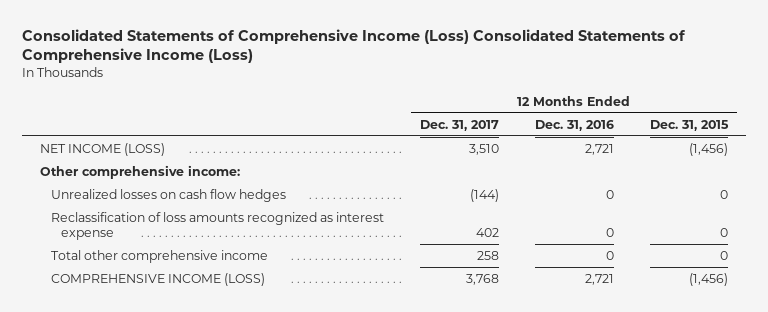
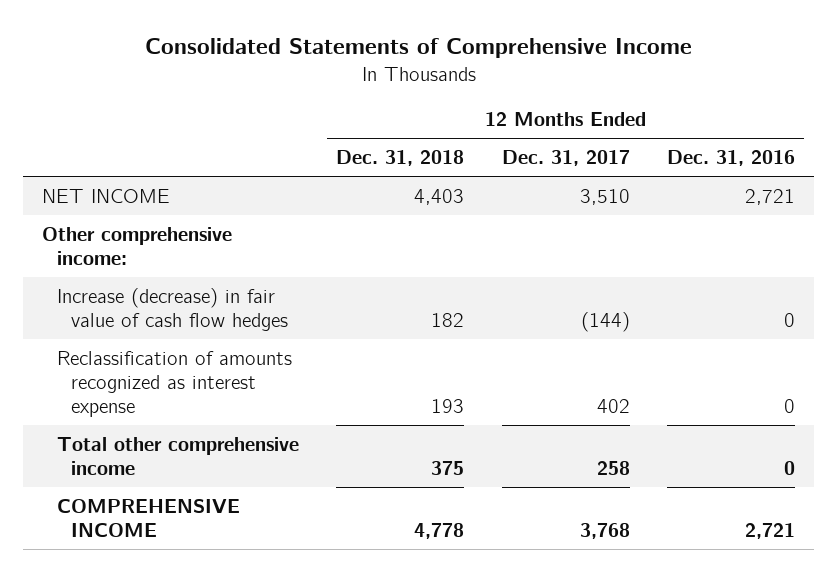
[21,29,686,64] Consolidated Statements of Comprehensive Income (Loss) Consolidated Statements of Comprehensive Income (Loss) -> [144,37,692,58] Consolidated Statements of Comprehensive Income
[650,119,730,131] Dec. 31, 2015 -> none
none -> [336,150,465,167] Dec. 31, 2018
[39,142,165,156] NET INCOME (LOSS) -> [41,188,170,203] NET INCOME
[50,188,286,202] Unrealized losses on cash flow hedges -> [56,287,289,331] Increase (decrease) in fair value of cash flow hedges
[50,211,384,240] Reclassification of loss amounts recognized as interest expense -> [56,350,292,417] Reclassification of amounts recognized as interest expense
[50,272,265,286] COMPREHENSIVE INCOME (LOSS) -> [56,498,240,537] COMPREHENSIVE INCOME

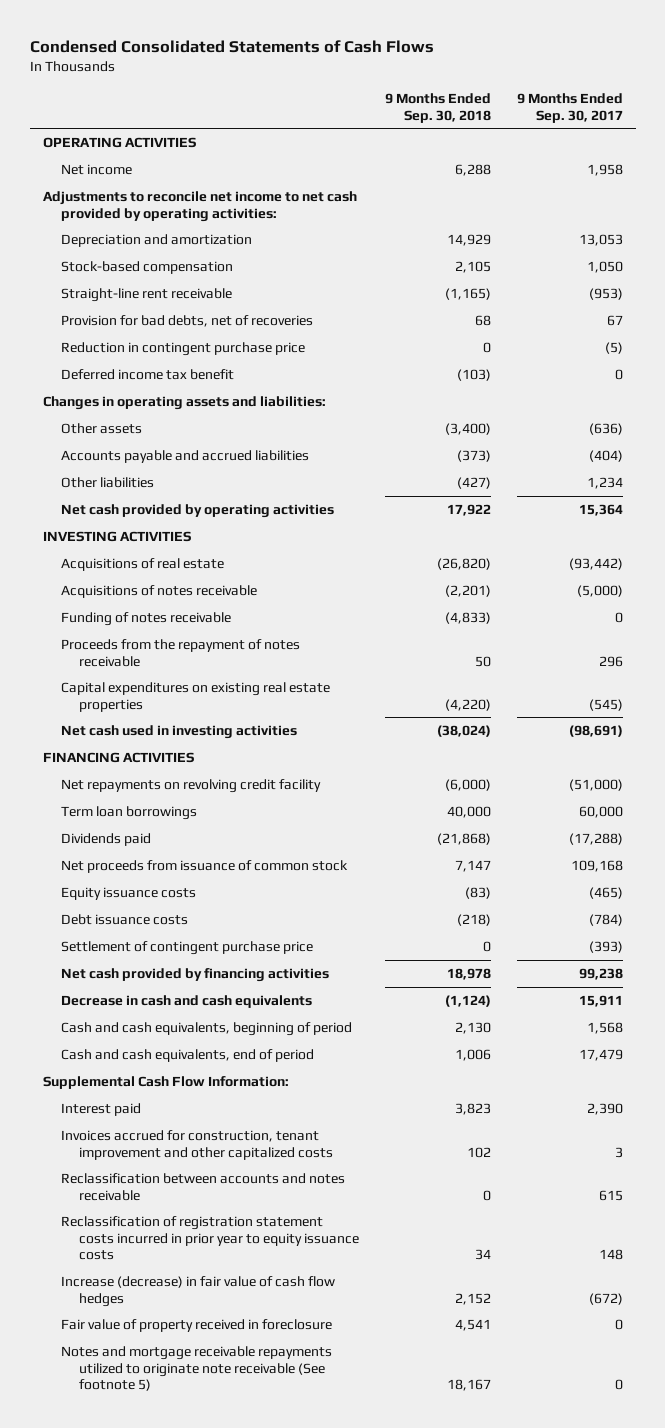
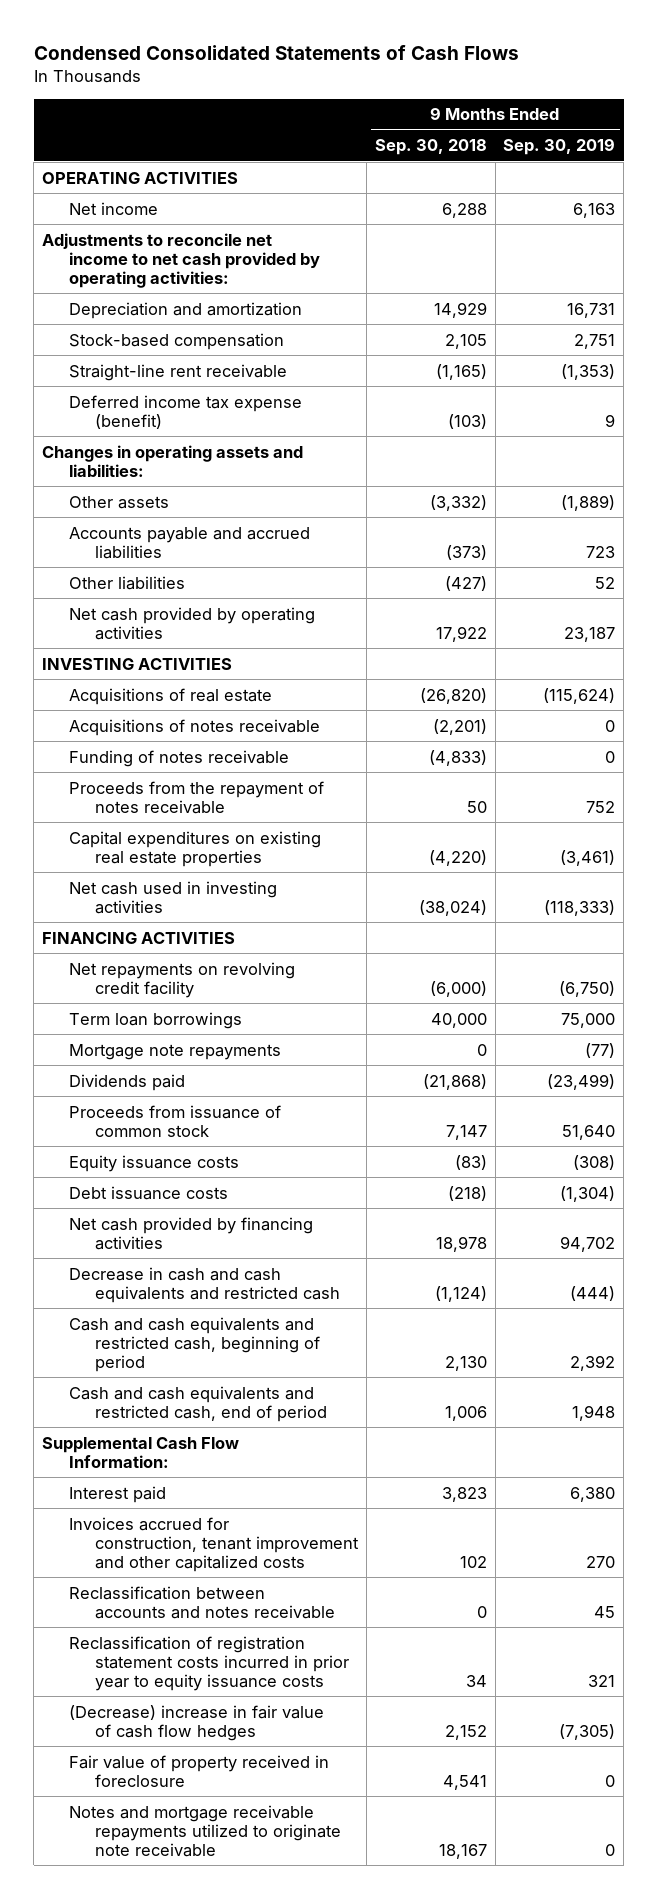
[516,92,623,123] 9 Months Ended Sep. 30, 2017 -> none
none -> [503,138,616,156] Sep. 30, 2019
[60,314,313,327] Provision for bad debts, net of recoveries -> none
[60,341,305,356] Reduction in contingent purchase price -> none
[60,368,234,380] Deferred income tax benefit -> [68,394,302,429] Deferred income tax expense (benefit)
[444,422,491,435] (3,400) -> [429,494,487,511] (3,332)
none -> [68,1043,281,1060] Mortgage note repayments
[60,859,348,873] Net proceeds from issuance of common stock -> [68,1104,281,1137] Proceeds from issuance of common stock
[60,940,313,955] Settlement of contingent purchase price -> none
[60,994,312,1008] Decrease in cash and cash equivalents -> [68,1266,340,1303] Decrease in cash and cash equivalents and restricted cash
[60,1021,352,1036] Cash and cash equivalents, beginning of period -> [68,1316,320,1372] Cash and cash equivalents and restricted cash, beginning of period
[60,1048,314,1062] Cash and cash equivalents, end of period -> [68,1385,327,1422] Cash and cash equivalents and restricted cash, end of period
[60,1275,335,1307] Increase (decrease) in fair value of cash flow hedges -> [68,1704,324,1741] (Decrease) increase in fair value of cash flow hedges
[60,1345,332,1392] Notes and mortgage receivable repayments utilized to originate note receivable (See footnote 5) -> [68,1804,341,1857] Notes and mortgage receivable repayments utilized to originate note receivable

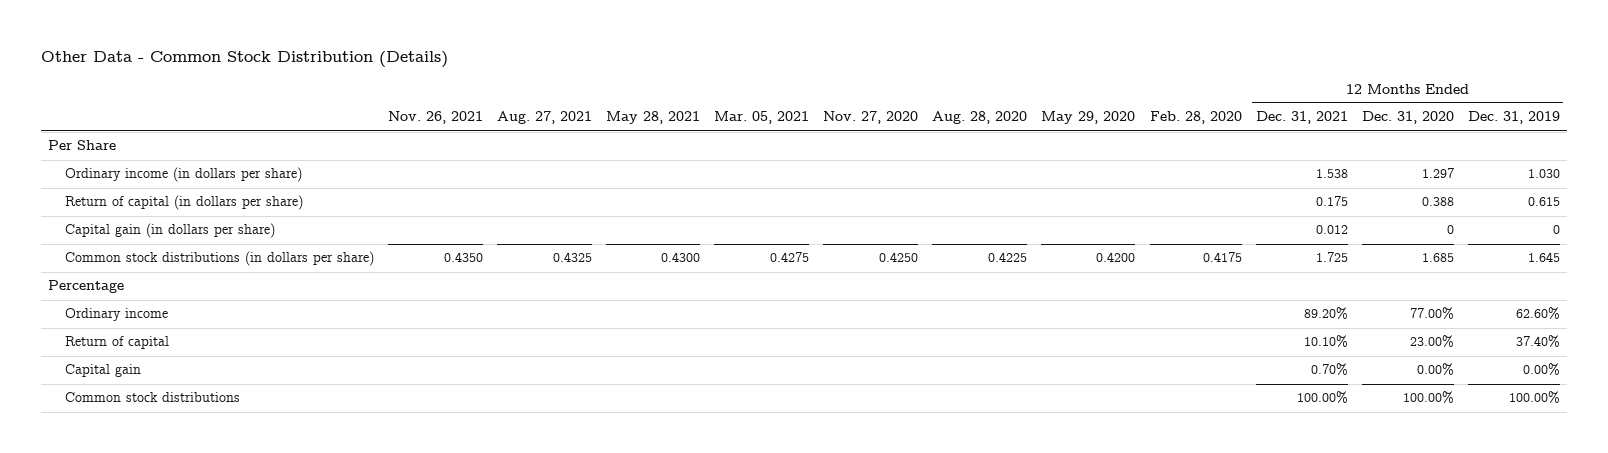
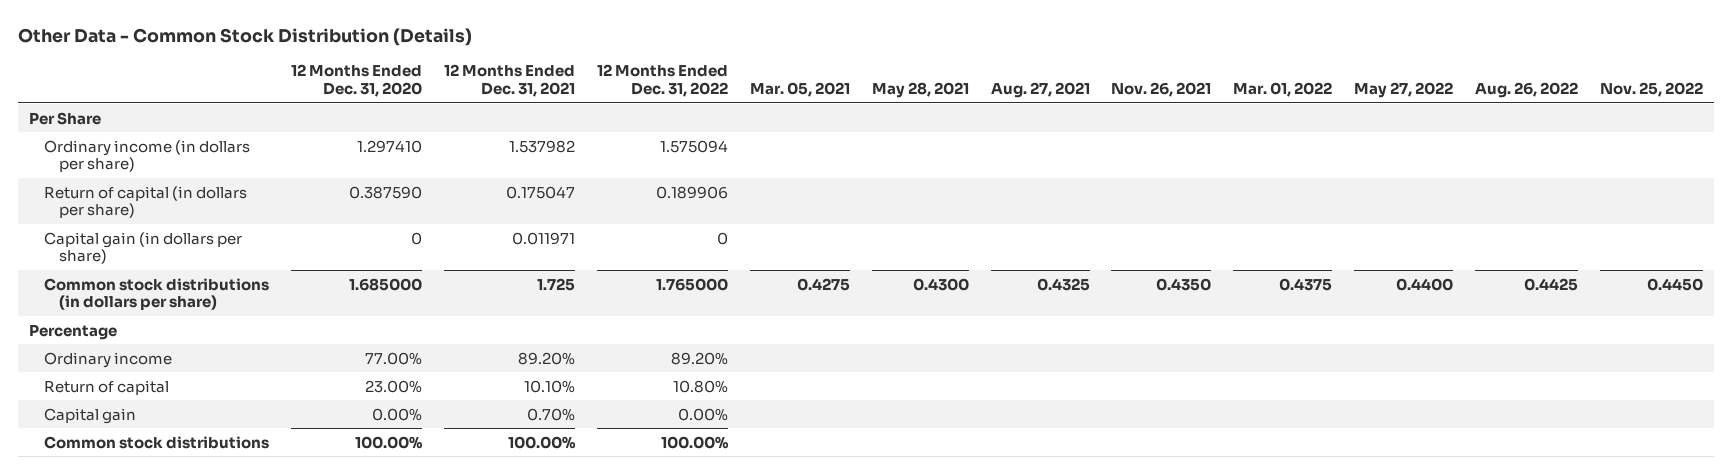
[823,111,919,125] Nov. 27, 2020 -> none
[932,111,1028,125] Aug. 28, 2020 -> none
[1041,111,1136,125] May 29, 2020 -> none
[1149,111,1242,125] Feb. 28, 2020 -> none
[1467,111,1560,125] Dec. 31, 2019 -> none
none -> [596,64,728,97] 12 Months Ended Dec. 31, 2022
none -> [1233,81,1333,97] Mar. 01, 2022
none -> [1354,81,1454,98] May 27, 2022
none -> [1475,81,1579,98] Aug. 26, 2022
none -> [1600,81,1704,97] Nov. 25, 2022
[1315,169,1348,179] 1.538 -> [509,139,576,153] 1.537982
[1421,168,1454,179] 1.297 -> [357,139,423,153] 1.297410
[1315,196,1348,207] 0.175 -> [506,185,576,199] 0.175047
[1421,197,1454,207] 0.388 -> [349,185,423,199] 0.387590
[1315,225,1348,235] 0.012 -> [512,231,576,245] 0.011971
[1421,253,1454,263] 1.685 -> [349,277,423,291] 1.685000

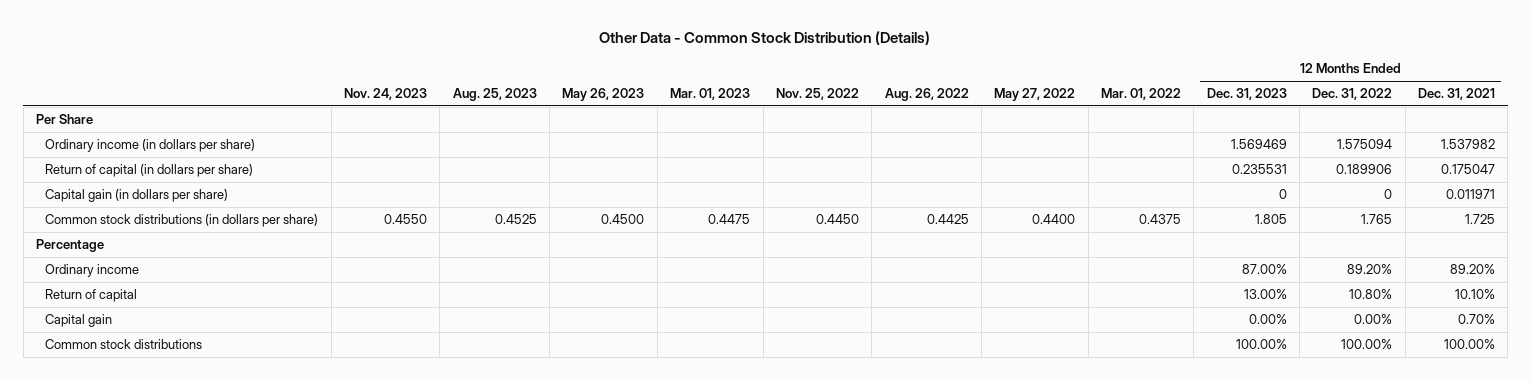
[291,64,423,97] 12 Months Ended Dec. 31, 2020 -> none
[749,81,850,97] Mar. 05, 2021 -> none
[871,81,969,98] May 28, 2021 -> none
[990,81,1090,98] Aug. 27, 2021 -> none
[1111,81,1212,97] Nov. 26, 2021 -> none
none -> [344,88,428,101] Nov. 24, 2023
none -> [452,88,537,102] Aug. 25, 2023
none -> [562,88,645,102] May 26, 2023
none -> [670,88,751,101] Mar. 01, 2023
none -> [1206,88,1287,101] Dec. 31, 2023
[655,277,728,291] 1.765000 -> [1361,214,1393,225] 1.765

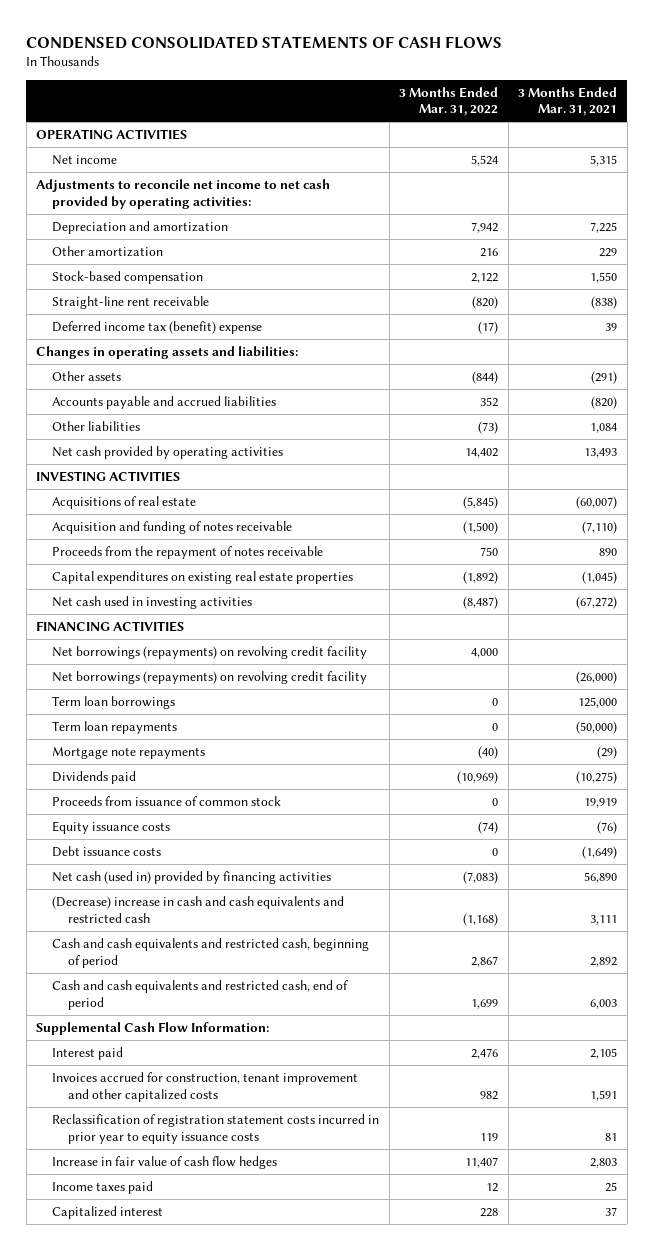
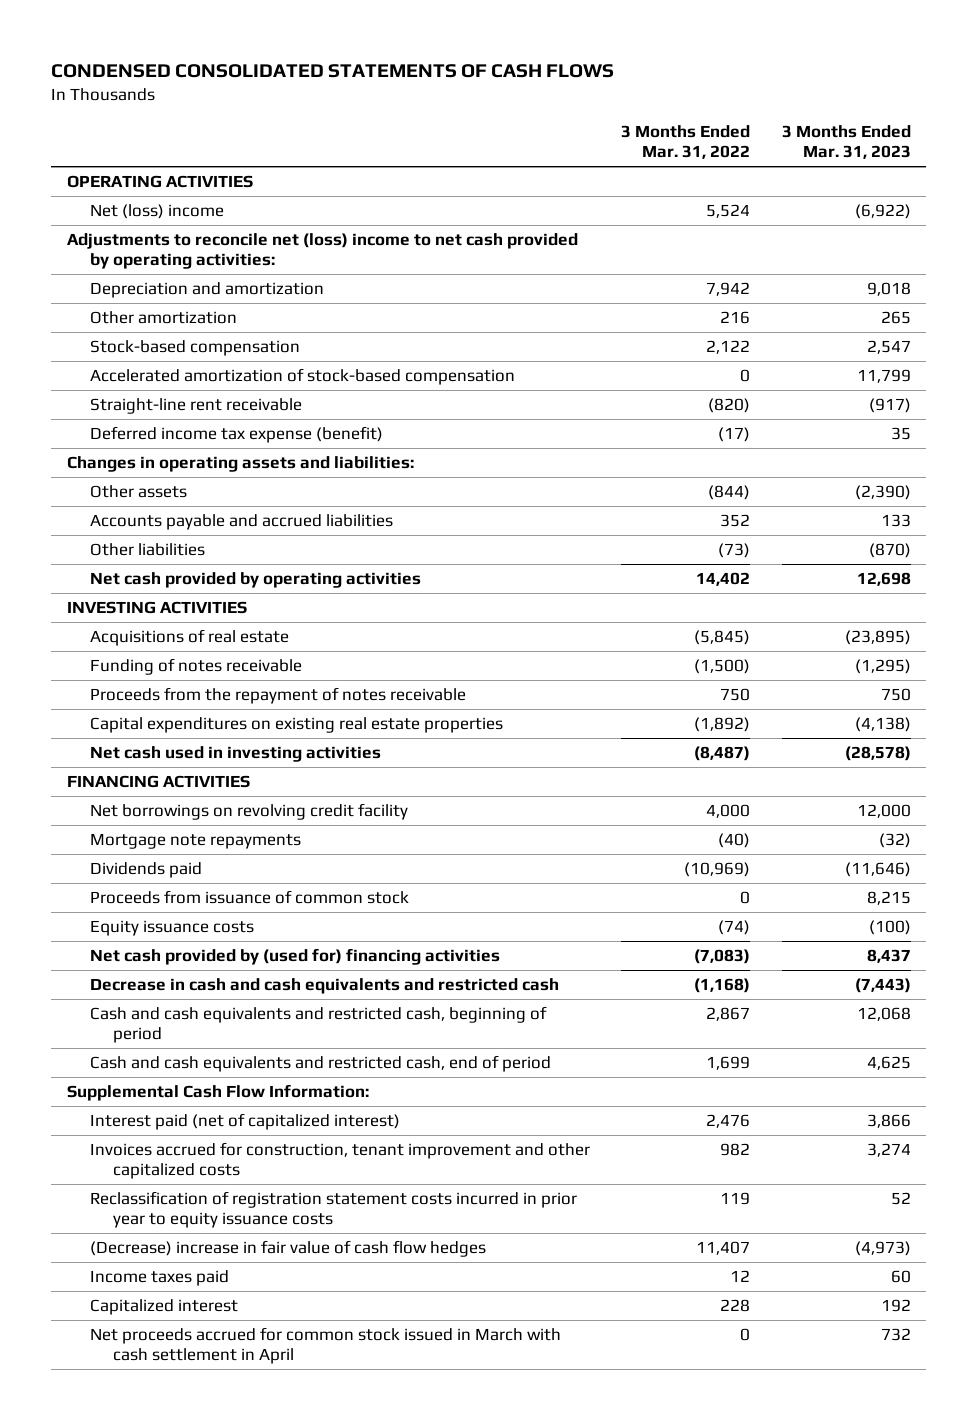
[518,86,618,117] 3 Months Ended Mar. 31, 2021 -> none
none -> [781,124,911,159] 3 Months Ended Mar. 31, 2023
[52,155,118,166] Net income -> [89,204,224,220] Net (loss) income
[36,179,331,209] Adjustments to reconcile net income to net cash provided by operating activities: -> [66,233,578,270] Adjustments to reconcile net (loss) income to net cash provided by operating activities:
none -> [89,368,515,386] Accelerated amortization of stock-based compensation
[52,321,263,335] Deferred income tax (benefit) expense -> [89,426,383,444] Deferred income tax expense (benefit)
[52,521,293,535] Acquisition and funding of notes receivable -> [89,658,302,676] Funding of notes receivable
[52,671,368,685] Net borrowings (repayments) on revolving credit facility -> none
[52,696,176,710] Term loan borrowings -> none
[52,721,178,735] Term loan repayments -> none
[52,646,368,660] Net borrowings (repayments) on revolving credit facility -> [89,803,408,821] Net borrowings on revolving credit facility
[52,846,162,858] Debt issuance costs -> none
[52,871,332,885] Net cash (used in) provided by financing activities -> [89,948,500,966] Net cash provided by (used for) financing activities
[52,896,345,923] (Decrease) increase in cash and cash equivalents and restricted cash -> [89,978,559,995] Decrease in cash and cash equivalents and restricted cash
[52,1047,124,1061] Interest paid -> [89,1113,400,1131] Interest paid (net of capitalized interest)
[52,1156,278,1170] Increase in fair value of cash flow hedges -> [89,1240,486,1258] (Decrease) increase in fair value of cash flow hedges
none -> [89,1327,561,1365] Net proceeds accrued for common stock issued in March with cash settlement in April

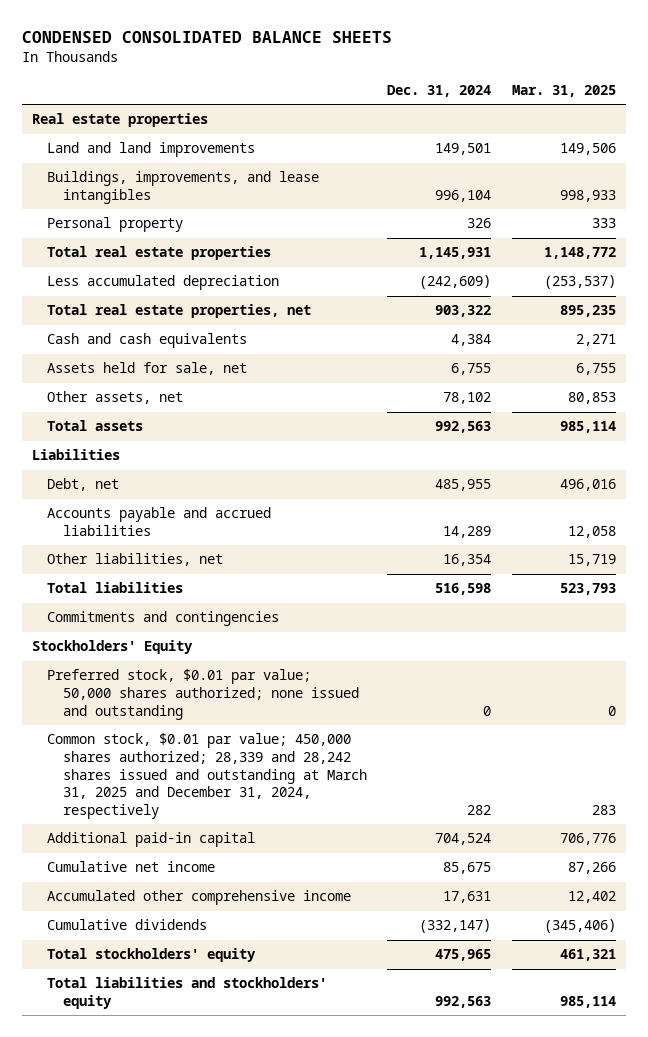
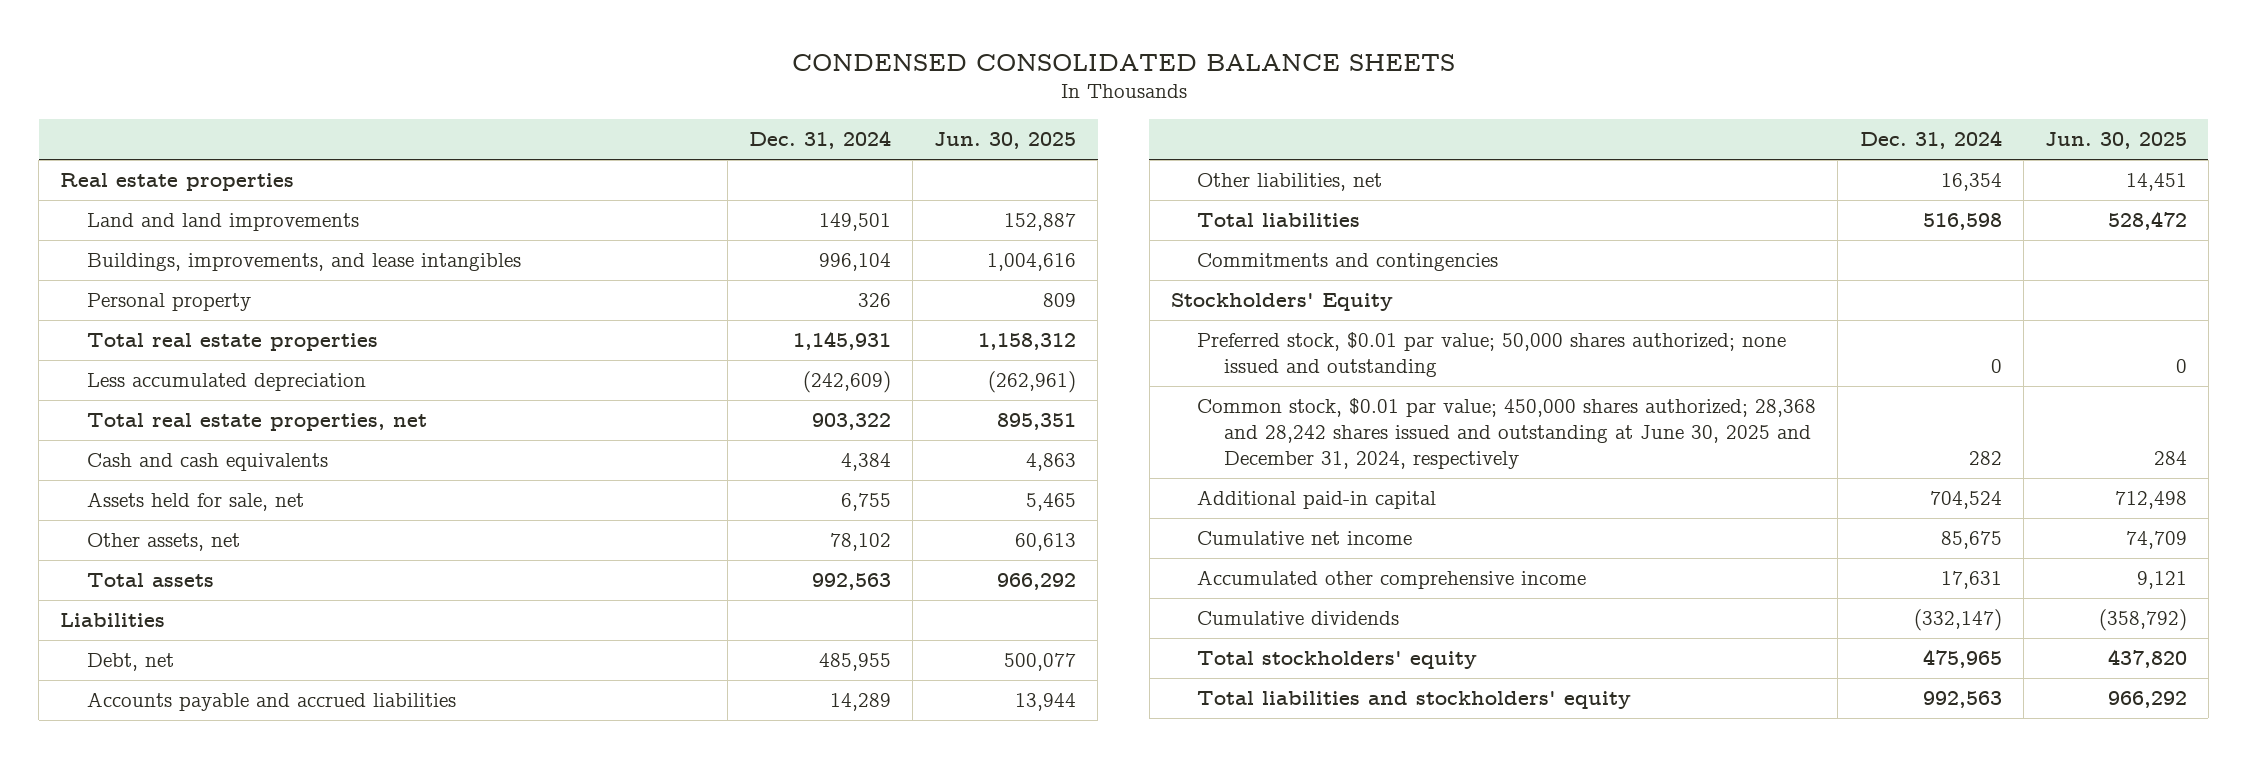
[511,85,616,98] Mar. 31, 2025 -> none
none -> [934,131,1077,149] Jun. 30, 2025
[47,733,367,819] Common stock, $0.01 par value; 450,000 shares authorized; 28,339 and 28,242 shares issued and outstanding at March 31, 2025 and December 31, 2024, respectively -> [1197,398,1817,469] Common stock, $0.01 par value; 450,000 shares authorized; 28,368 and 28,242 shares issued and outstanding at June 30, 2025 and December 31, 2024, respectively

